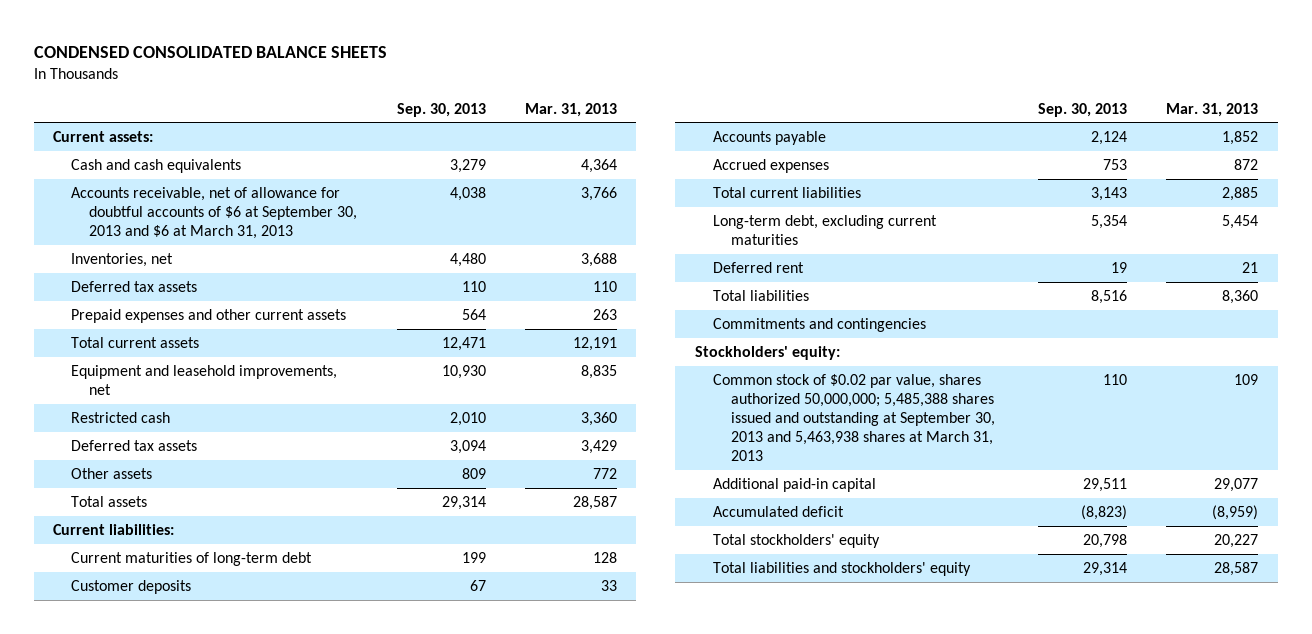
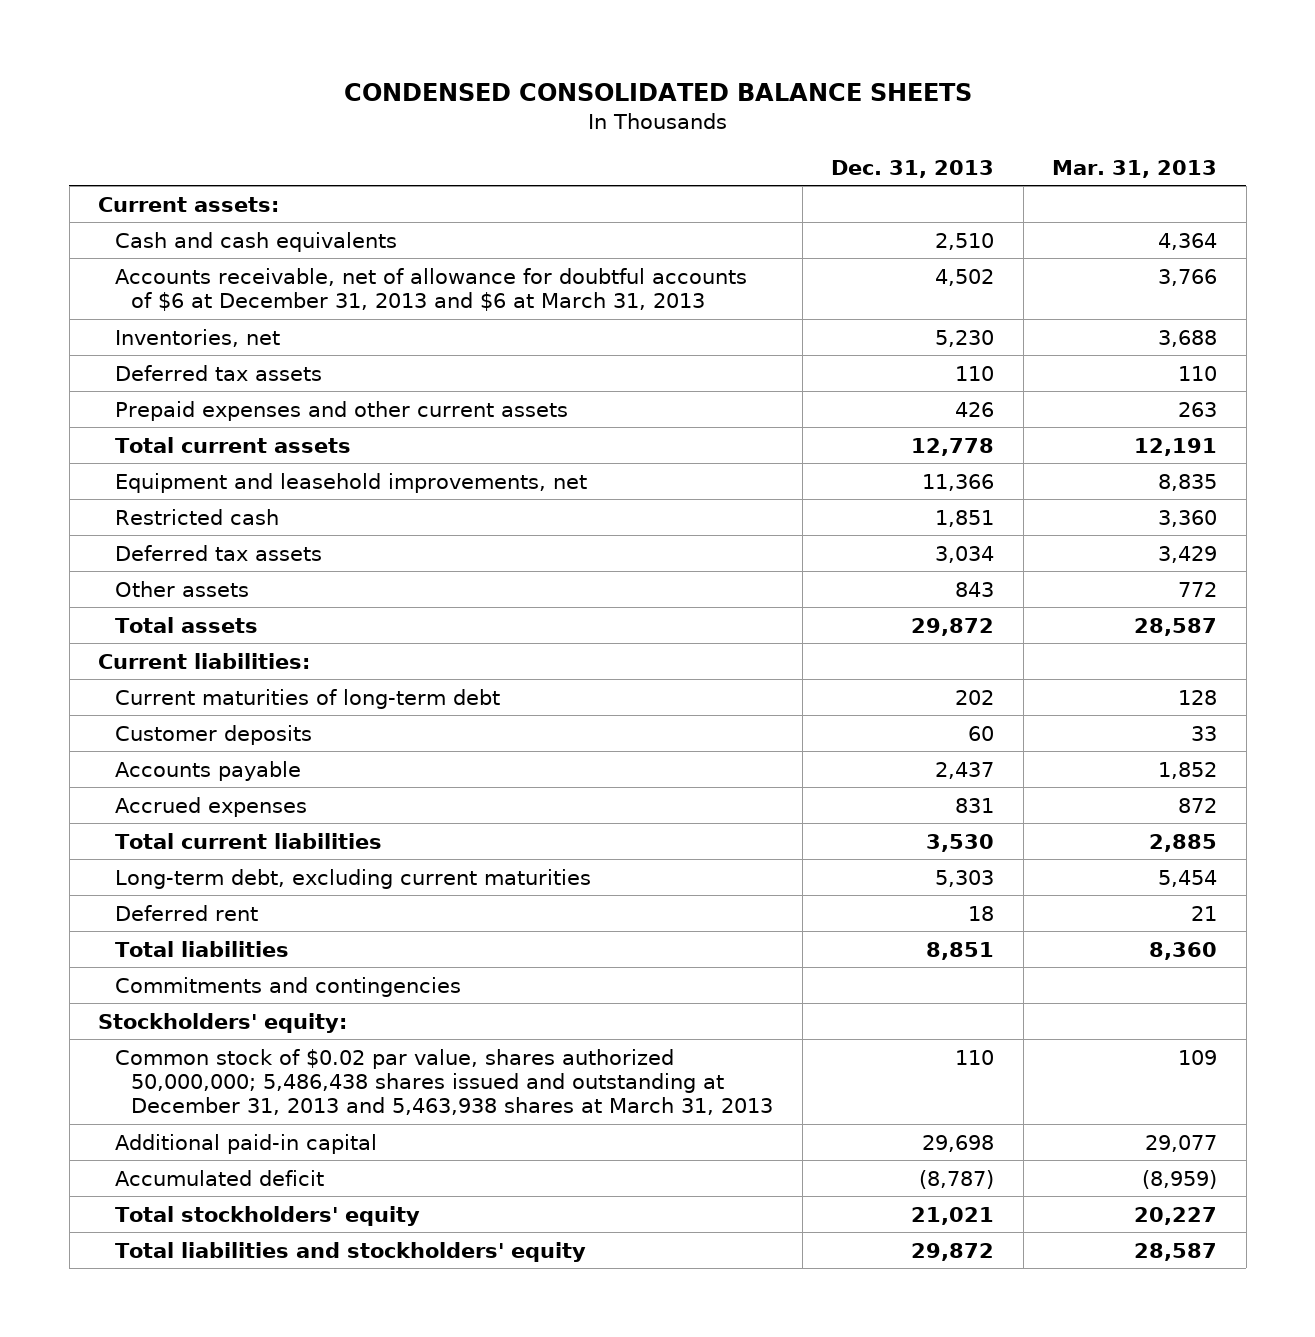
[396,102,486,117] Sep. 30, 2013 -> none
none -> [831,159,995,178] Dec. 31, 2013
[71,186,358,240] Accounts receivable, net of allowance for doubtful accounts of $6 at September 30, 2013 and $6 at March 31, 2013 -> [114,267,747,311] Accounts receivable, net of allowance for doubtful accounts of $6 at December 31, 2013 and $6 at March 31, 2013
[712,373,996,462] Common stock of $0.02 par value, shares authorized 50,000,000; 5,485,388 shares issued and outstanding at September 30, 2013 and 5,463,938 shares at March 31, 2013 -> [114,1048,773,1116] Common stock of $0.02 par value, shares authorized 50,000,000; 5,486,438 shares issued and outstanding at December 31, 2013 and 5,463,938 shares at March 31, 2013

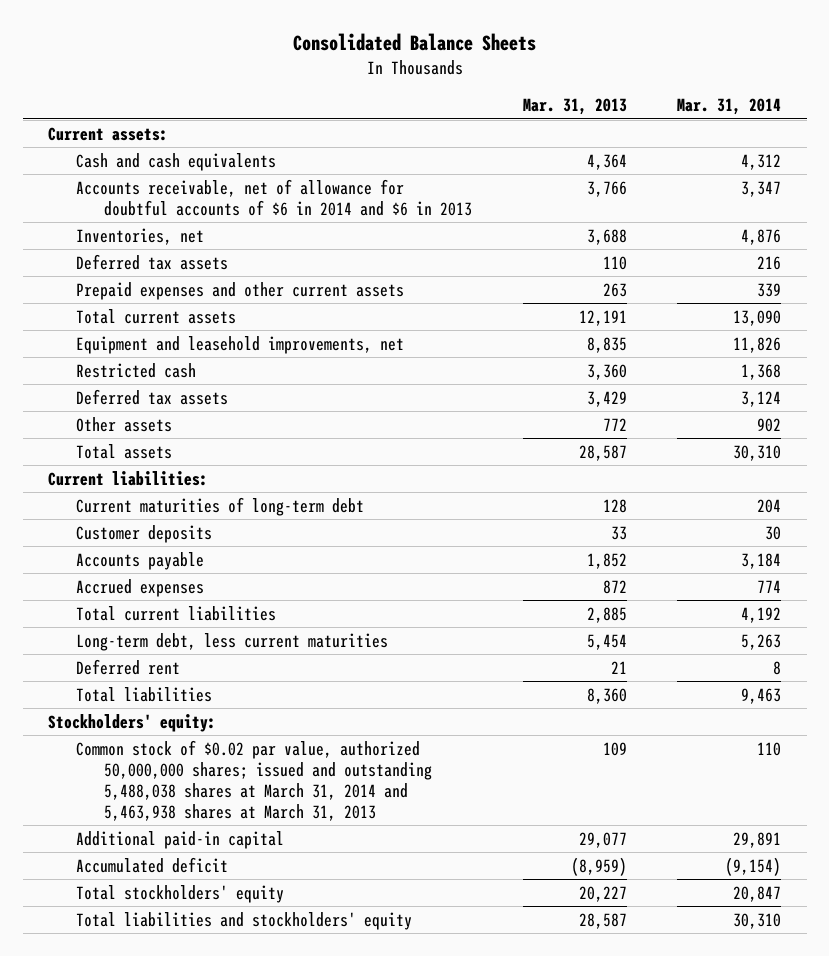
[343,82,972,101] CONDENSED CONSOLIDATED BALANCE SHEETS -> [292,32,536,51] Consolidated Balance Sheets
[831,159,995,178] Dec. 31, 2013 -> none
none -> [677,98,782,116] Mar. 31, 2014
[114,267,747,311] Accounts receivable, net of allowance for doubtful accounts of $6 at December 31, 2013 and $6 at March 31, 2013 -> [75,178,473,216] Accounts receivable, net of allowance for doubtful accounts of $6 in 2014 and $6 in 2013
[114,868,591,889] Long-term debt, excluding current maturities -> [75,632,388,651] Long-term debt, less current maturities
[114,976,461,997] Commitments and contingencies -> none
[114,1048,773,1116] Common stock of $0.02 par value, shares authorized 50,000,000; 5,486,438 shares issued and outstanding at December 31, 2013 and 5,463,938 shares at March 31, 2013 -> [75,739,433,822] Common stock of $0.02 par value, authorized 50,000,000 shares; issued and outstanding 5,488,038 shares at March 31, 2014 and 5,463,938 shares at March 31, 2013

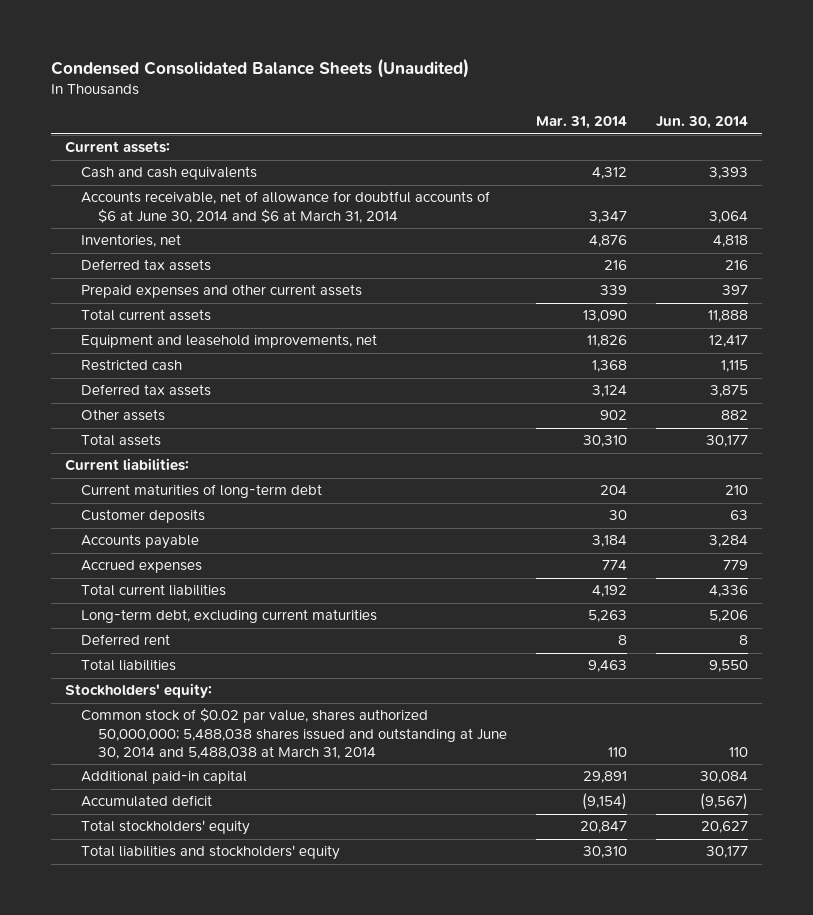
[292,32,536,51] Consolidated Balance Sheets -> [50,57,469,78] Condensed Consolidated Balance Sheets (Unaudited)
[522,98,627,116] Mar. 31, 2013 -> none
none -> [655,116,748,130] Jun. 30, 2014
[75,178,473,216] Accounts receivable, net of allowance for doubtful accounts of $6 in 2014 and $6 in 2013 -> [81,191,491,223] Accounts receivable, net of allowance for doubtful accounts of $6 at June 30, 2014 and $6 at March 31, 2014
[75,632,388,651] Long-term debt, less current maturities -> [81,609,378,624] Long-term debt, excluding current maturities
[75,739,433,822] Common stock of $0.02 par value, authorized 50,000,000 shares; issued and outstanding 5,488,038 shares at March 31, 2014 and 5,463,938 shares at March 31, 2013 -> [81,708,507,760] Common stock of $0.02 par value, shares authorized 50,000,000; 5,488,038 shares issued and outstanding at June 30, 2014 and 5,488,038 at March 31, 2014

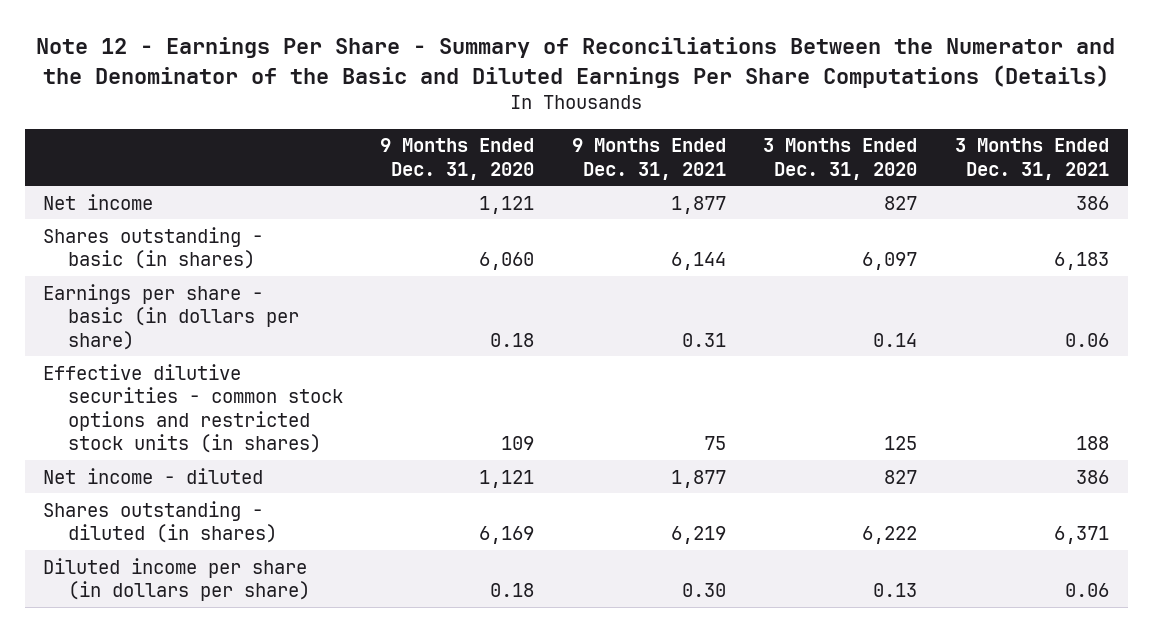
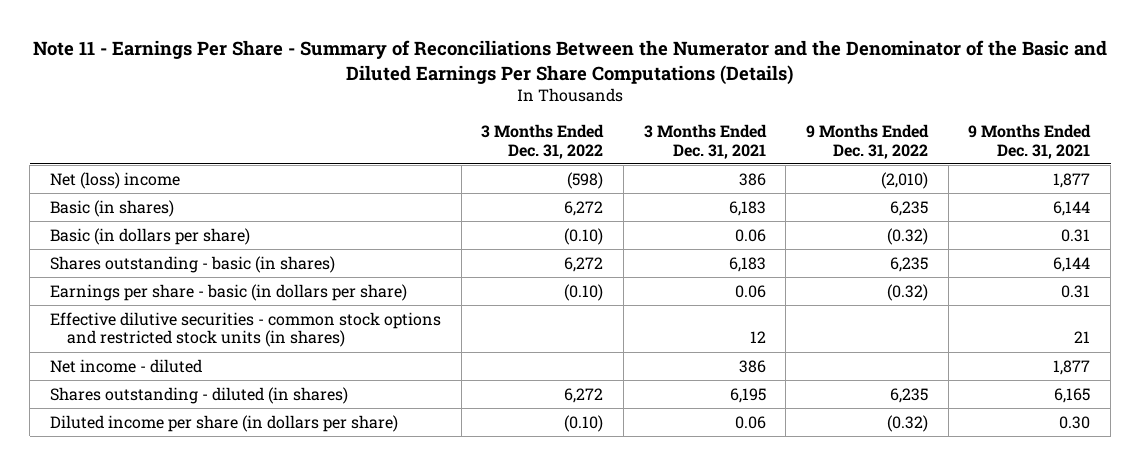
[36,37,1116,88] Note 12 - Earnings Per Share - Summary of Reconciliations Between the Numerator and the Denominator of the Basic and Diluted Earnings Per Share Computations (Details) -> [33,39,1108,85] Note 11 - Earnings Per Share - Summary of Reconciliations Between the Numerator and the Denominator of the Basic and Diluted Earnings Per Share Computations (Details)
[380,138,535,180] 9 Months Ended Dec. 31, 2020 -> none
[763,138,918,180] 3 Months Ended Dec. 31, 2020 -> none
none -> [481,124,605,159] 3 Months Ended Dec. 31, 2022
none -> [806,124,930,159] 9 Months Ended Dec. 31, 2022
[43,193,154,210] Net income -> [49,171,180,189] Net (loss) income
none -> [49,199,174,217] Basic (in shares)
none -> [49,227,250,245] Basic (in dollars per share)
[703,436,726,451] 75 -> [1074,331,1091,344] 21
[1075,436,1109,451] 188 -> [749,331,766,344] 12
[670,526,726,545] 6,219 -> [1054,387,1091,403] 6,165
[1053,526,1109,545] 6,371 -> [729,387,766,403] 6,195

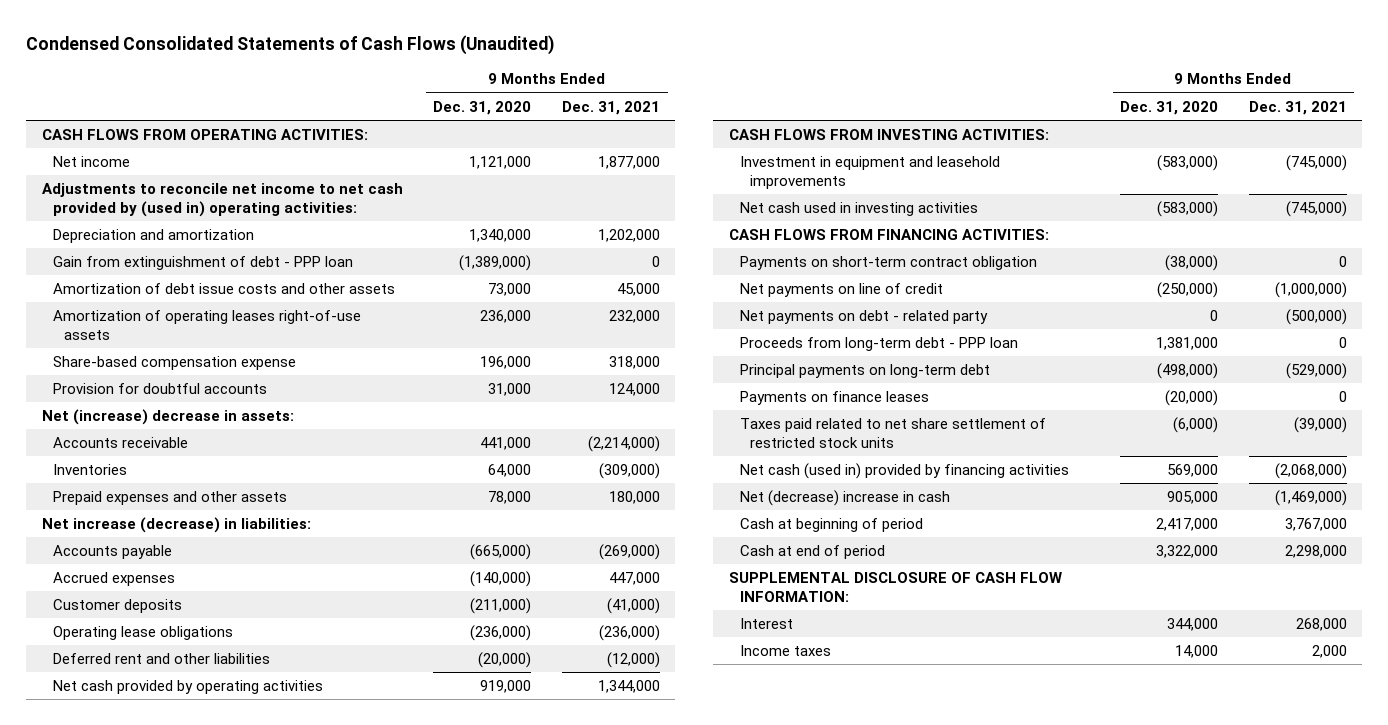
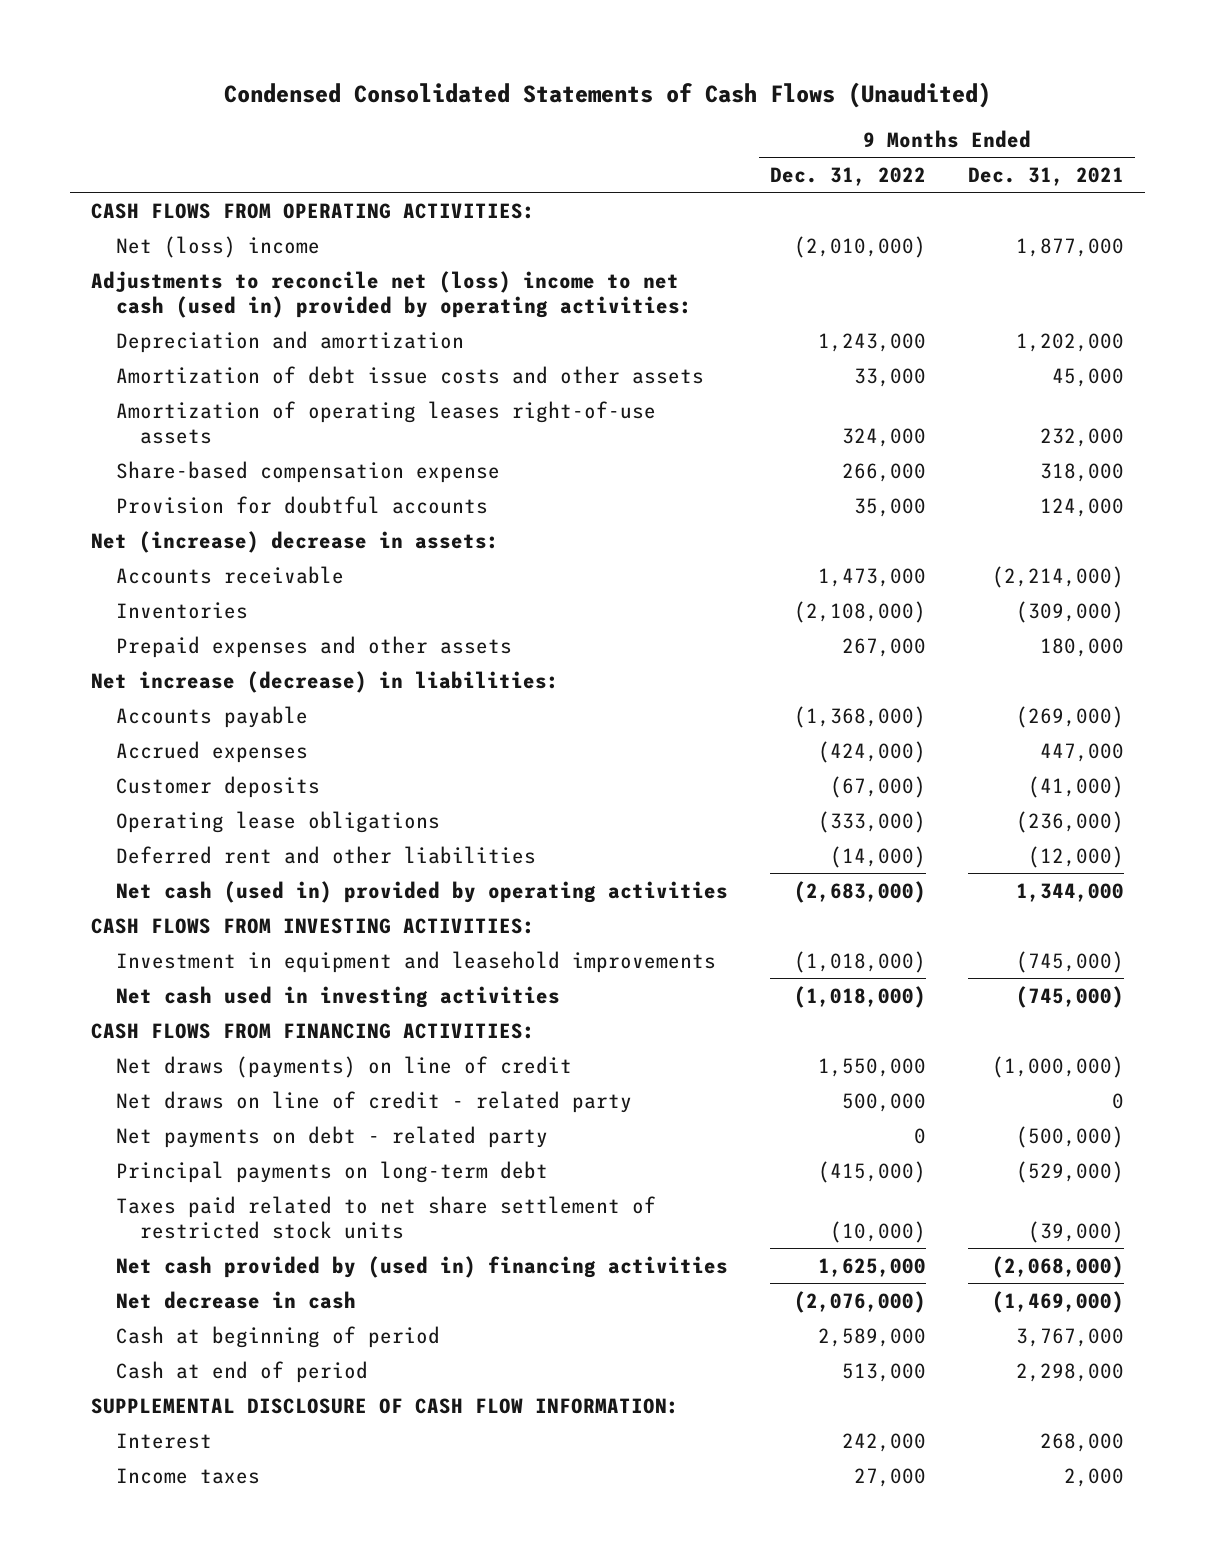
[433,100,532,115] Dec. 31, 2020 -> none
none -> [769,166,926,186] Dec. 31, 2022
[52,156,130,168] Net income -> [115,235,320,258] Net (loss) income
[41,183,403,217] Adjustments to reconcile net income to net cash provided by (used in) operating activities: -> [91,270,692,318] Adjustments to reconcile net (loss) income to net cash (used in) provided by operating activities:
[52,256,353,271] Gain from extinguishment of debt - PPP loan -> none
[52,680,323,695] Net cash provided by operating activities -> [115,880,728,903] Net cash (used in) provided by operating activities
[739,256,1037,271] Payments on short-term contract obligation -> none
[739,283,943,298] Net payments on line of credit -> [115,1055,572,1078] Net draws (payments) on line of credit
none -> [115,1090,632,1113] Net draws on line of credit - related party
[739,337,1018,352] Proceeds from long-term debt - PPP loan -> none
[739,391,929,406] Payments on finance leases -> none
[739,463,1069,480] Net cash (used in) provided by financing activities -> [115,1255,728,1278] Net cash provided by (used in) financing activities
[739,490,950,507] Net (decrease) increase in cash -> [115,1290,356,1309] Net decrease in cash

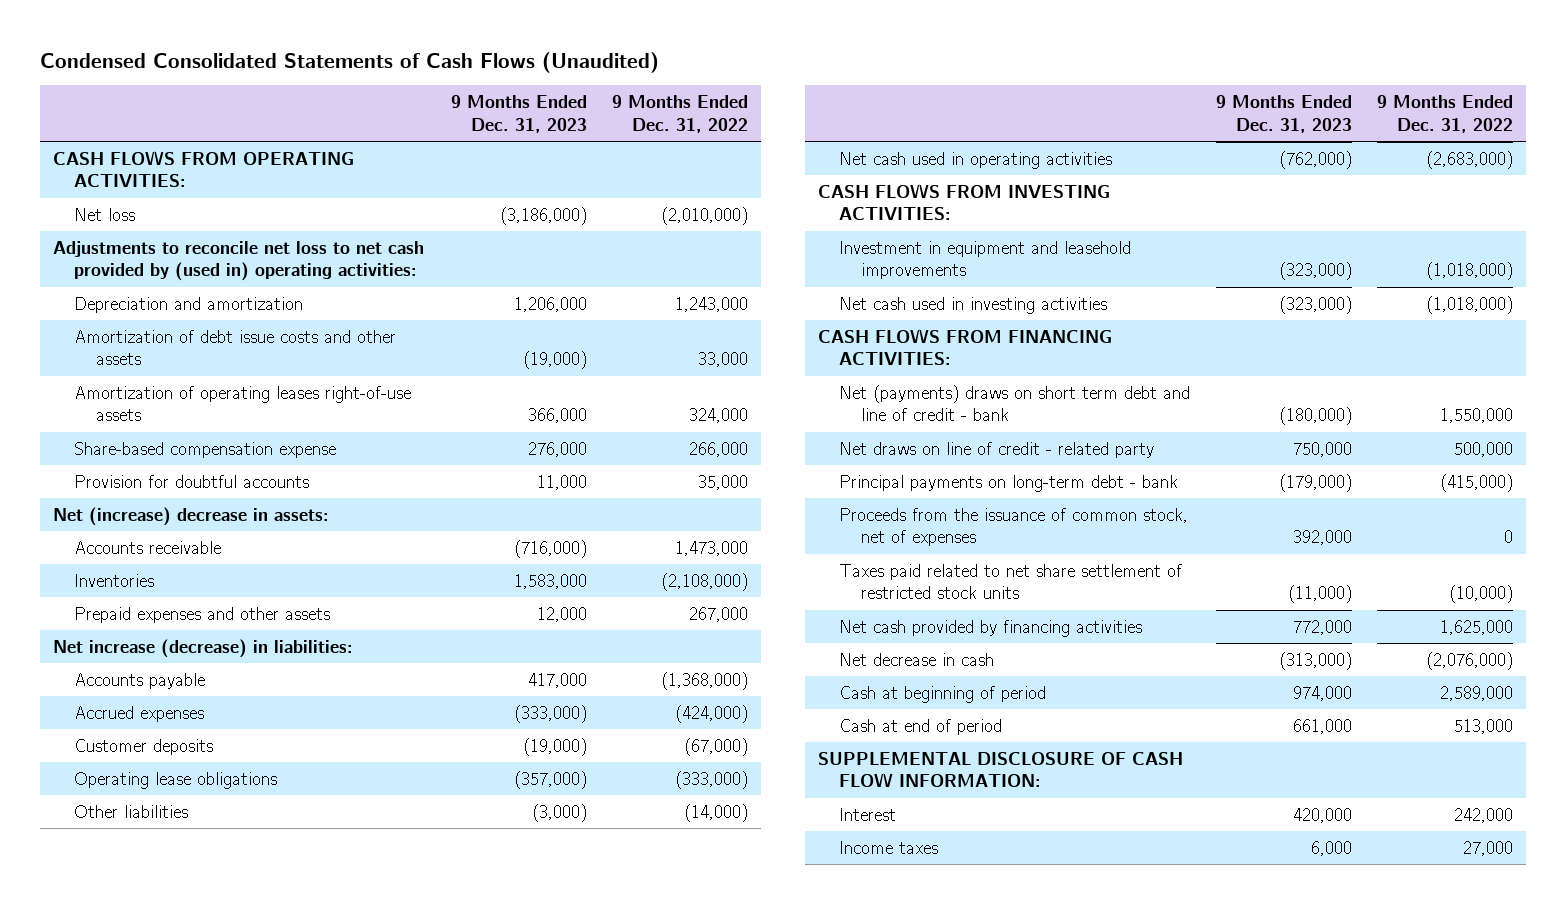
[967,166,1124,186] Dec. 31, 2021 -> none
none -> [450,95,587,133] 9 Months Ended Dec. 31, 2023
[115,235,320,258] Net (loss) income -> [74,207,136,221] Net loss
[91,270,692,318] Adjustments to reconcile net (loss) income to net cash (used in) provided by operating activities: -> [52,240,424,282] Adjustments to reconcile net loss to net cash provided by (used in) operating activities:
[115,845,536,864] Deferred rent and other liabilities -> none
none -> [74,804,189,818] Other liabilities
[115,880,728,903] Net cash (used in) provided by operating activities -> [839,151,1113,169] Net cash used in operating activities
[115,1055,572,1078] Net draws (payments) on line of credit -> [839,384,1191,422] Net (payments) draws on short term debt and line of credit - bank
[115,1125,548,1148] Net payments on debt - related party -> none
[115,1160,548,1183] Principal payments on long-term debt -> [839,474,1179,492] Principal payments on long-term debt - bank
none -> [839,507,1189,547] Proceeds from the issuance of common stock, net of expenses
[115,1255,728,1278] Net cash provided by (used in) financing activities -> [839,619,1143,637] Net cash provided by financing activities

